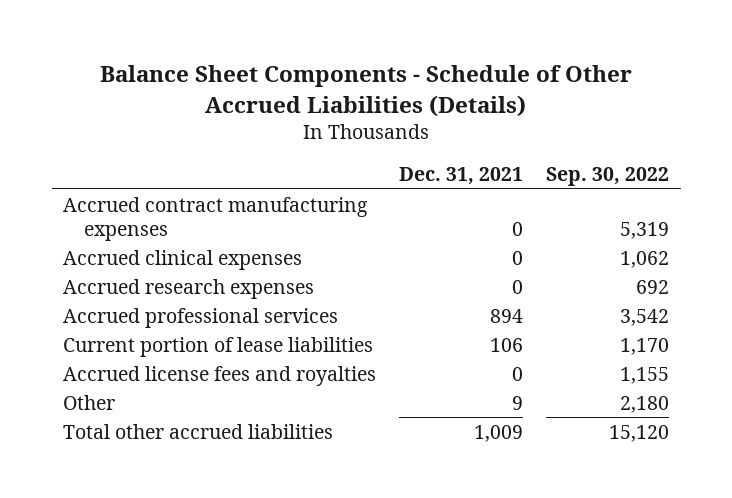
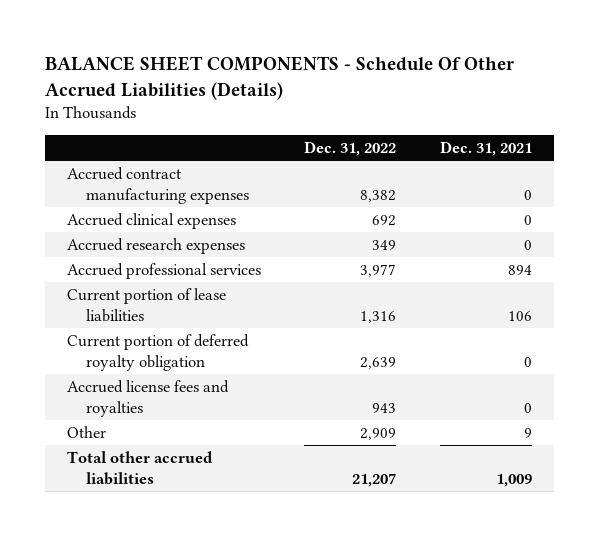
[100,65,633,117] Balance Sheet Components - Schedule of Other Accrued Liabilities (Details) -> [44,56,514,101] BALANCE SHEET COMPONENTS - Schedule Of Other Accrued Liabilities (Details)
[546,166,670,186] Sep. 30, 2022 -> none
none -> [304,141,397,157] Dec. 31, 2022
none -> [66,334,249,371] Current portion of deferred royalty obligation

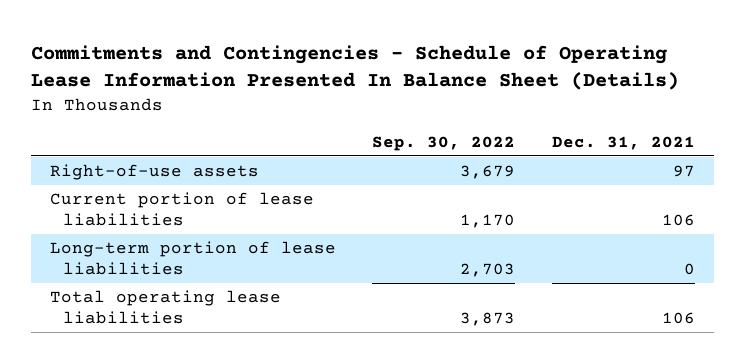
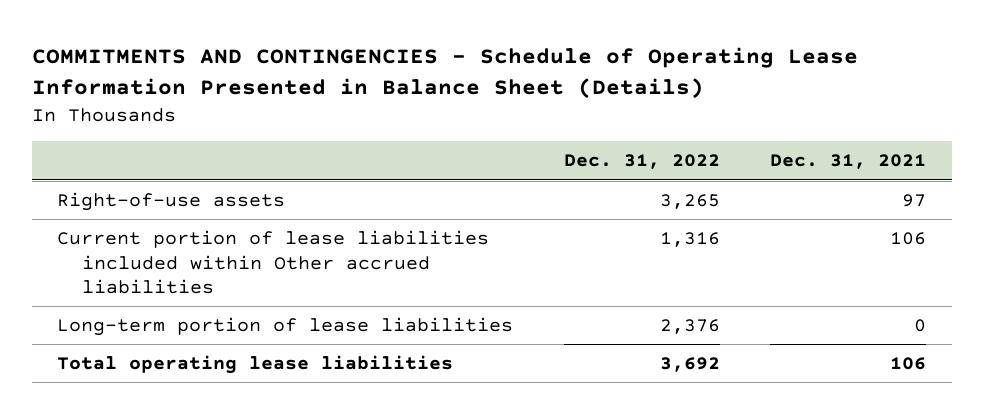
[31,44,680,91] Commitments and Contingencies - Schedule of Operating Lease Information Presented In Balance Sheet (Details) -> [31,47,858,100] COMMITMENTS AND CONTINGENCIES - Schedule of Operating Lease Information Presented in Balance Sheet (Details)
[372,136,516,152] Sep. 30, 2022 -> none
none -> [563,154,720,170] Dec. 31, 2022
[49,192,314,227] Current portion of lease liabilities -> [57,229,490,295] Current portion of lease liabilities included within Other accrued liabilities

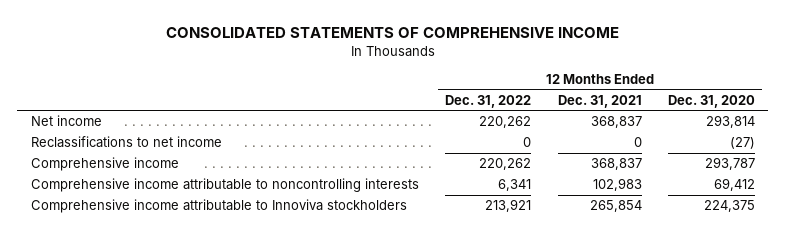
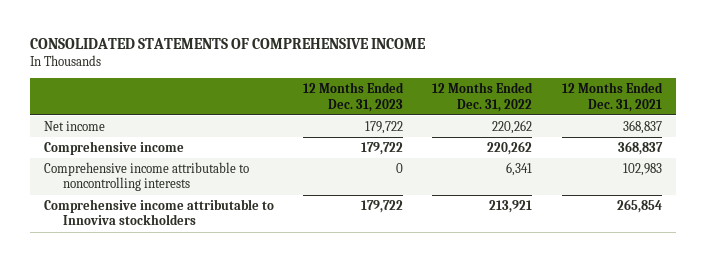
[668,94,756,108] Dec. 31, 2020 -> none
none -> [303,81,405,112] 12 Months Ended Dec. 31, 2023
[30,136,222,149] Reclassifications to net income -> none

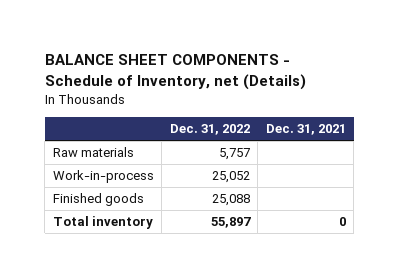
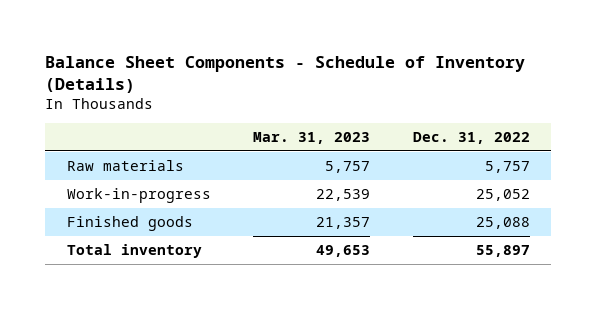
[44,54,306,90] BALANCE SHEET COMPONENTS - Schedule of Inventory, net (Details) -> [45,55,526,93] Balance Sheet Components - Schedule of Inventory (Details)
[265,124,346,136] Dec. 31, 2021 -> none
none -> [253,132,371,145] Mar. 31, 2023
[52,170,154,184] Work-in-process -> [66,187,211,203] Work-in-progress

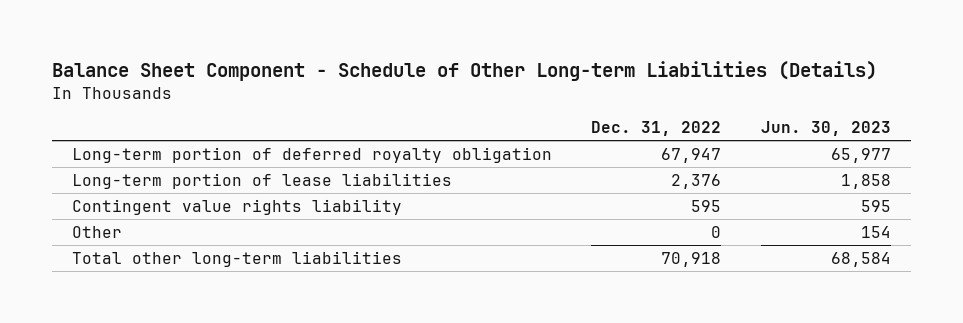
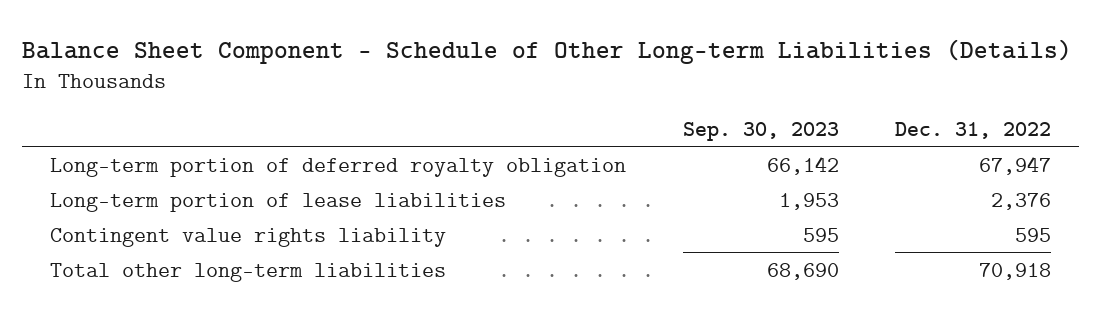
[760,121,891,137] Jun. 30, 2023 -> none
none -> [682,121,839,141] Sep. 30, 2023
[71,225,122,238] Other -> none

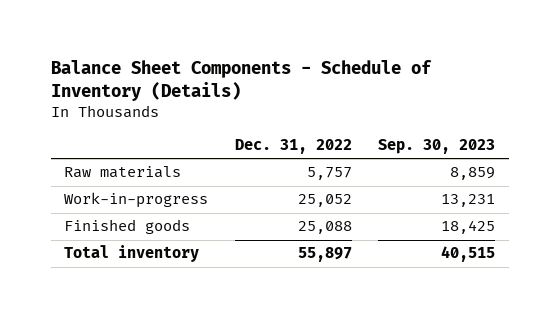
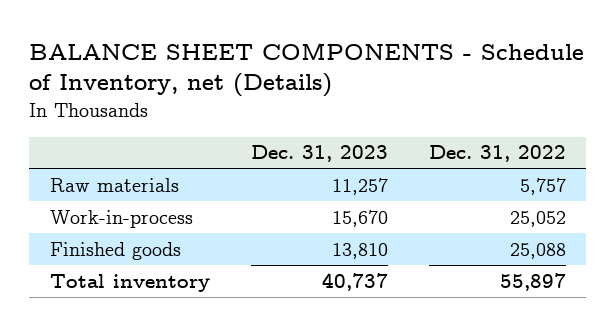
[50,59,432,101] Balance Sheet Components - Schedule of Inventory (Details) -> [29,42,585,98] BALANCE SHEET COMPONENTS - Schedule of Inventory, net (Details)
[378,139,496,155] Sep. 30, 2023 -> none
none -> [250,145,388,163] Dec. 31, 2023
[64,192,209,209] Work-in-progress -> [49,209,193,228] Work-in-process

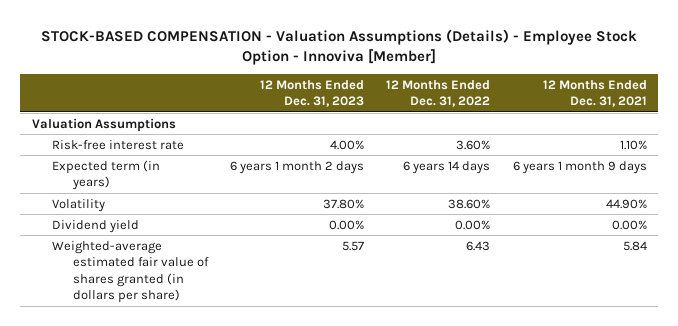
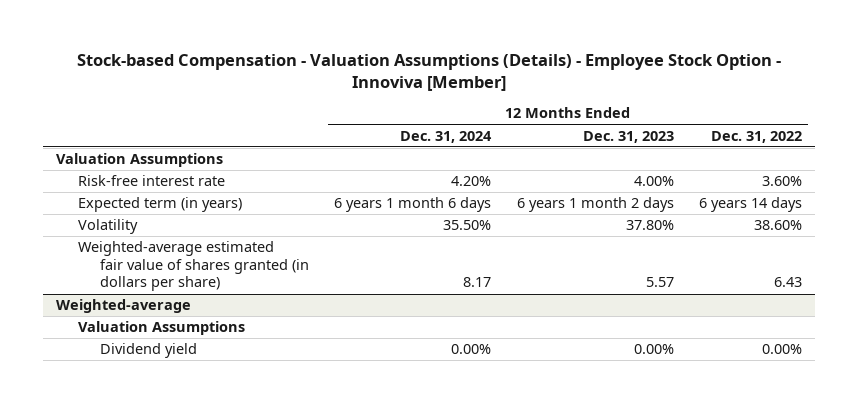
[41,28,638,66] STOCK-BASED COMPENSATION - Valuation Assumptions (Details) - Employee Stock Option - Innoviva [Member] -> [77,53,782,91] Stock-based Compensation - Valuation Assumptions (Details) - Employee Stock Option - Innoviva [Member]
[542,79,647,108] 12 Months Ended Dec. 31, 2021 -> none
none -> [400,130,493,143] Dec. 31, 2024
[52,219,140,233] Dividend yield -> none
none -> [56,299,192,314] Weighted-average
none -> [78,321,246,336] Valuation Assumptions
none -> [99,343,197,359] Dividend yield

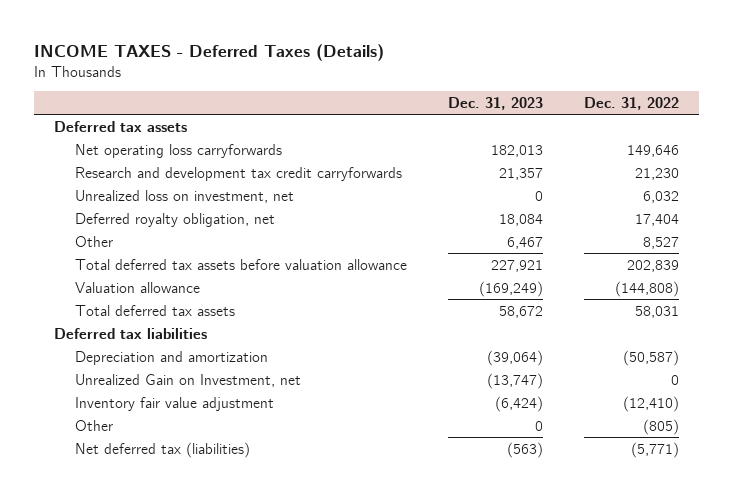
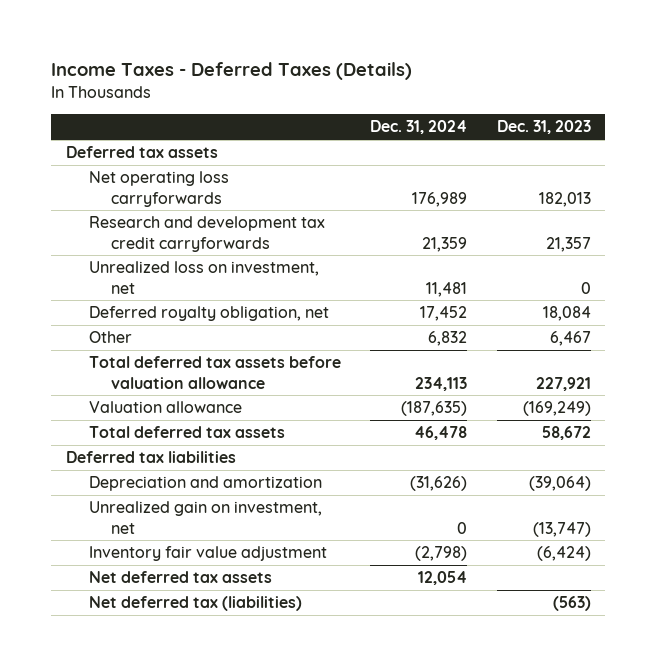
[33,43,384,61] INCOME TAXES - Deferred Taxes (Details) -> [51,62,413,81] Income Taxes - Deferred Taxes (Details)
[583,96,679,110] Dec. 31, 2022 -> none
none -> [370,120,468,135] Dec. 31, 2024
[75,373,302,387] Unrealized Gain on Investment, net -> [88,501,322,534] Unrealized gain on investment, net
[75,419,114,431] Other -> none
none -> [88,571,272,584] Net deferred tax assets

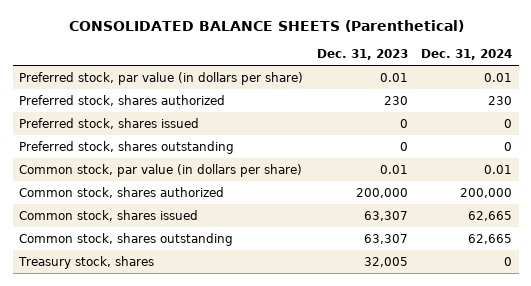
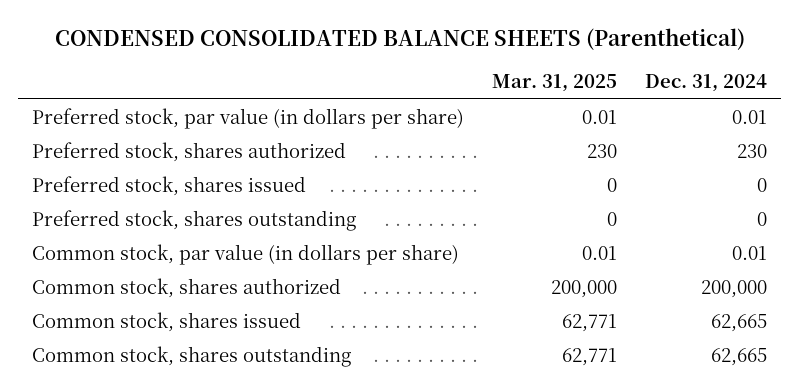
[68,19,464,32] CONSOLIDATED BALANCE SHEETS (Parenthetical) -> [54,28,745,51] CONDENSED CONSOLIDATED BALANCE SHEETS (Parenthetical)
[316,48,408,60] Dec. 31, 2023 -> none
none -> [492,74,618,93] Mar. 31, 2025
[18,255,155,269] Treasury stock, shares -> none

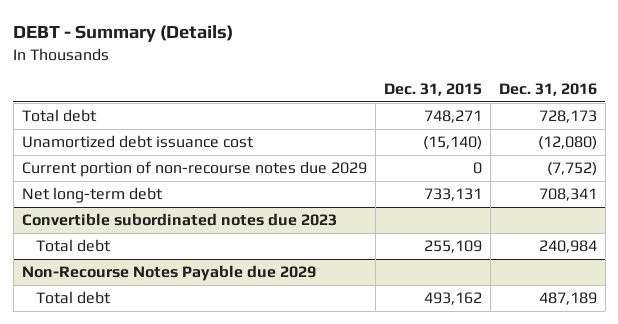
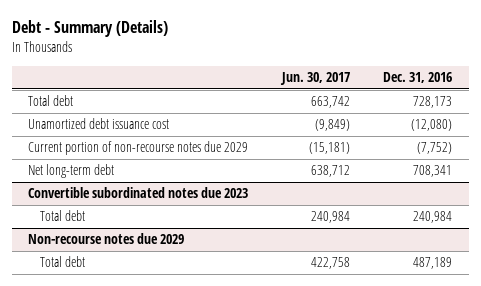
[13,25,234,43] DEBT - Summary (Details) -> [11,20,168,38] Debt - Summary (Details)
[383,82,482,96] Dec. 31, 2015 -> none
none -> [279,71,350,85] Jun. 30, 2017
[21,265,316,282] Non-Recourse Notes Payable due 2029 -> [28,233,185,245] Non-recourse notes due 2029

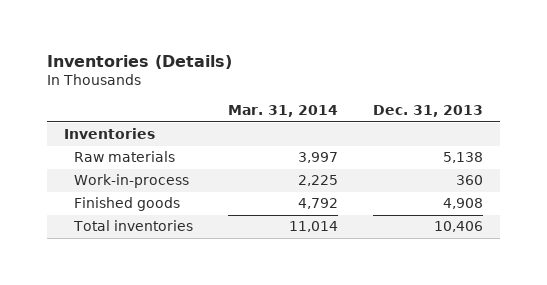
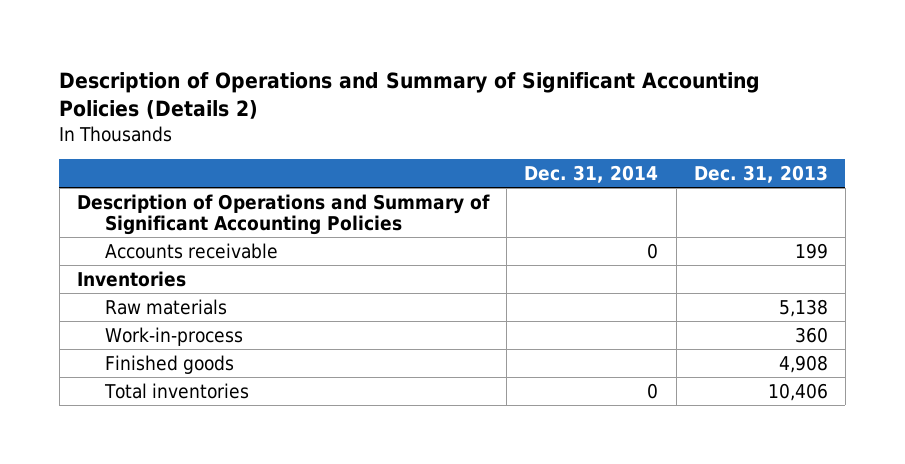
[46,55,232,70] Inventories (Details) -> [59,71,761,120] Description of Operations and Summary of Significant Accounting Policies (Details 2)
[227,105,338,118] Mar. 31, 2014 -> none
none -> [524,165,659,184] Dec. 31, 2014
none -> [76,193,490,236] Description of Operations and Summary of Significant Accounting Policies
none -> [104,242,278,259] Accounts receivable

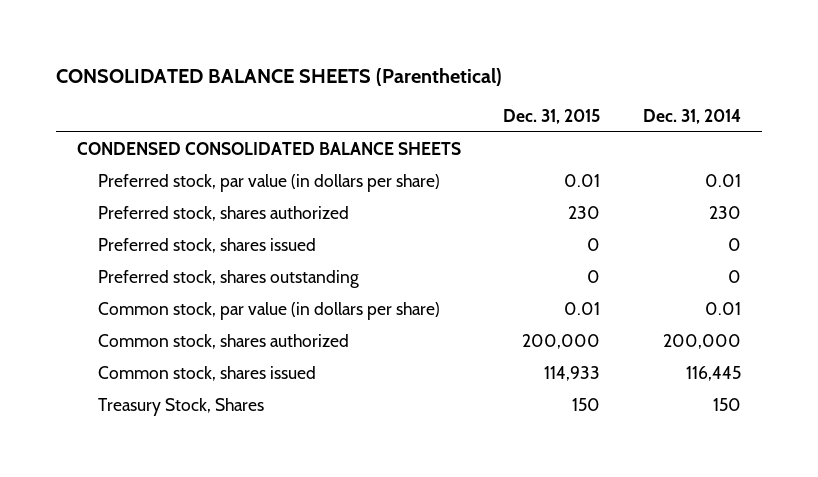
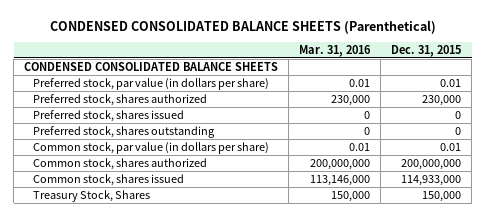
[55,67,502,86] CONSOLIDATED BALANCE SHEETS (Parenthetical) -> [49,19,436,34] CONDENSED CONSOLIDATED BALANCE SHEETS (Parenthetical)
[642,109,741,125] Dec. 31, 2014 -> none
none -> [299,44,372,57] Mar. 31, 2016
[568,205,601,219] 230 -> [422,95,462,107] 230,000
[522,333,601,349] 200,000 -> [401,159,462,171] 200,000,000
[544,365,601,381] 114,933 -> [401,175,462,187] 114,933,000
[572,397,601,411] 150 -> [422,191,462,203] 150,000

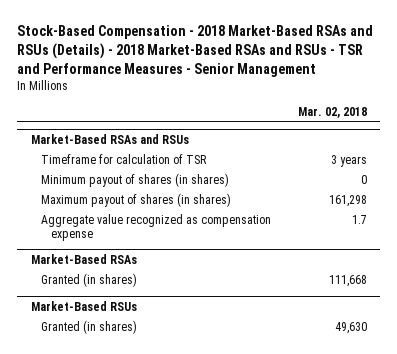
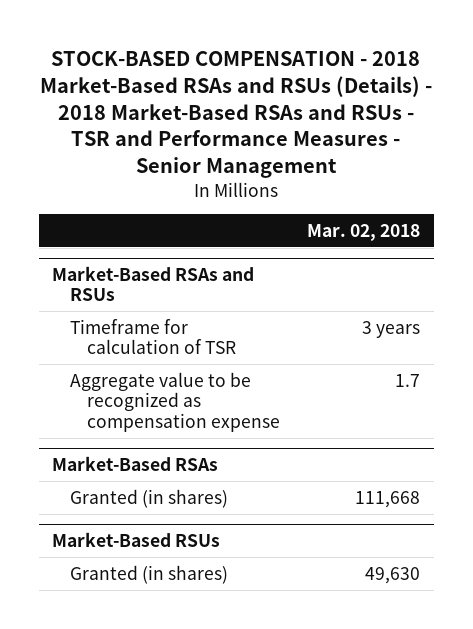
[17,24,374,77] Stock-Based Compensation - 2018 Market-Based RSAs and RSUs (Details) - 2018 Market-Based RSAs and RSUs - TSR and Performance Measures - Senior Management -> [40,50,433,179] STOCK-BASED COMPENSATION - 2018 Market-Based RSAs and RSUs (Details) - 2018 Market-Based RSAs and RSUs - TSR and Performance Measures - Senior Management
[40,173,229,188] Minimum payout of shares (in shares) -> none
[40,193,231,208] Maximum payout of shares (in shares) -> none
[40,214,271,242] Aggregate value recognized as compensation expense -> [69,371,281,432] Aggregate value to be recognized as compensation expense

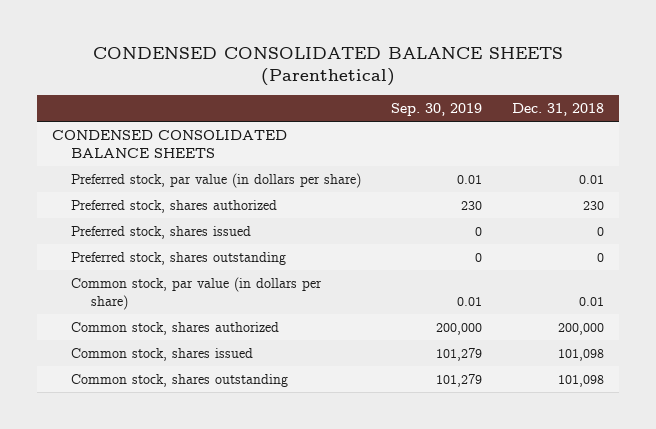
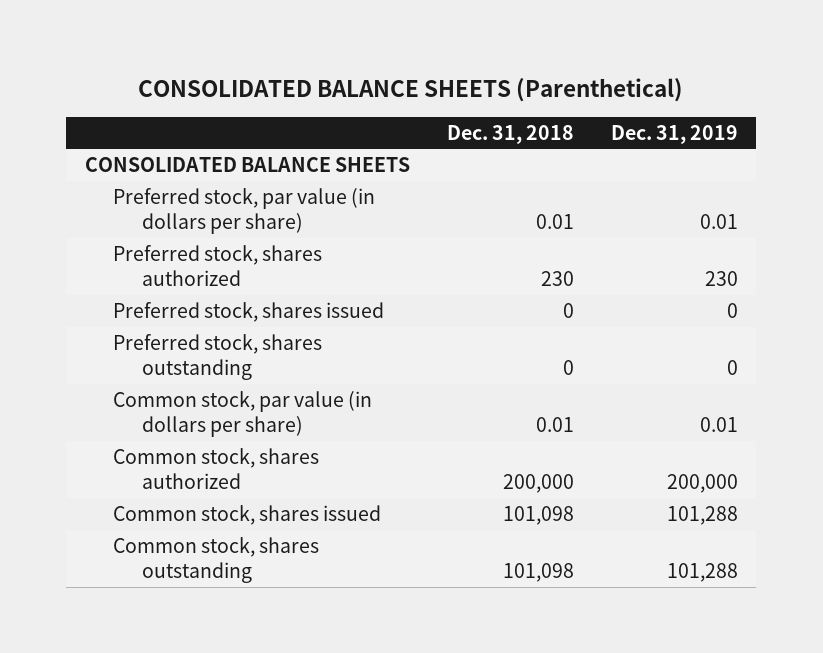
[92,46,563,86] CONDENSED CONSOLIDATED BALANCE SHEETS (Parenthetical) -> [138,77,684,102] CONSOLIDATED BALANCE SHEETS (Parenthetical)
[391,103,483,117] Sep. 30, 2019 -> none
none -> [610,124,738,144] Dec. 31, 2019
[51,130,287,159] CONDENSED CONSOLIDATED BALANCE SHEETS -> [84,157,410,173] CONSOLIDATED BALANCE SHEETS

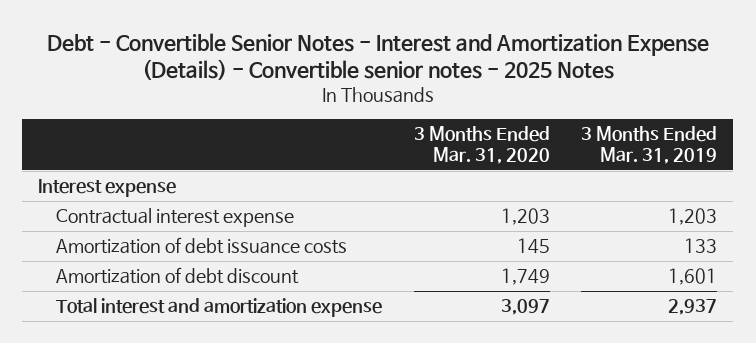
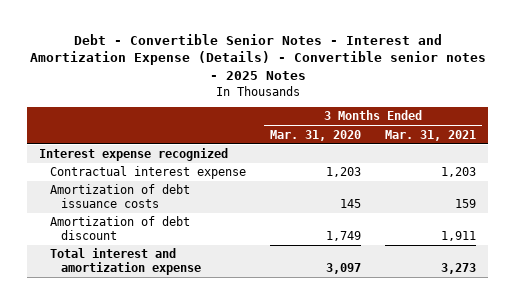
[581,126,718,165] 3 Months Ended Mar. 31, 2019 -> none
none -> [385,129,477,141] Mar. 31, 2021
[38,179,177,198] Interest expense -> [39,148,229,162] Interest expense recognized

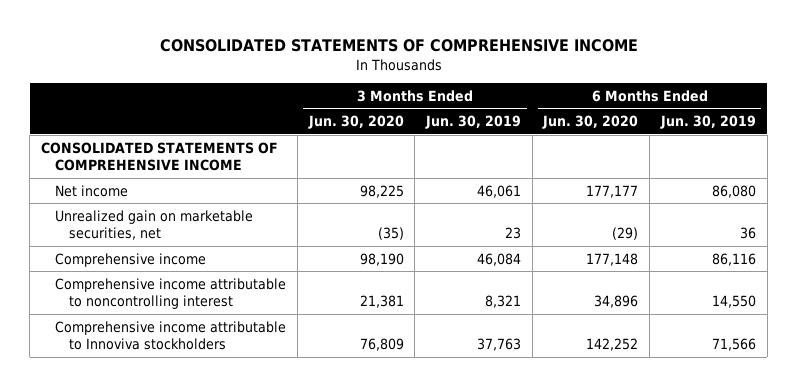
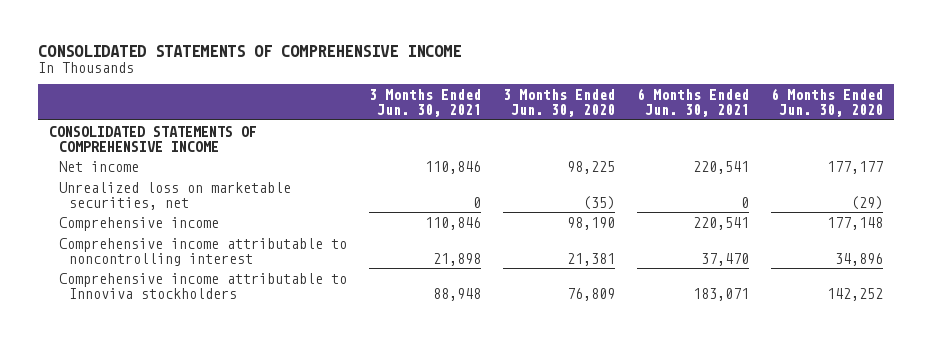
[425,115,522,130] Jun. 30, 2019 -> none
[659,115,756,130] Jun. 30, 2019 -> none
none -> [369,89,482,117] 3 Months Ended Jun. 30, 2021
none -> [637,88,750,117] 6 Months Ended Jun. 30, 2021
[55,209,254,241] Unrealized gain on marketable securities, net -> [59,181,292,210] Unrealized loss on marketable securities, net

